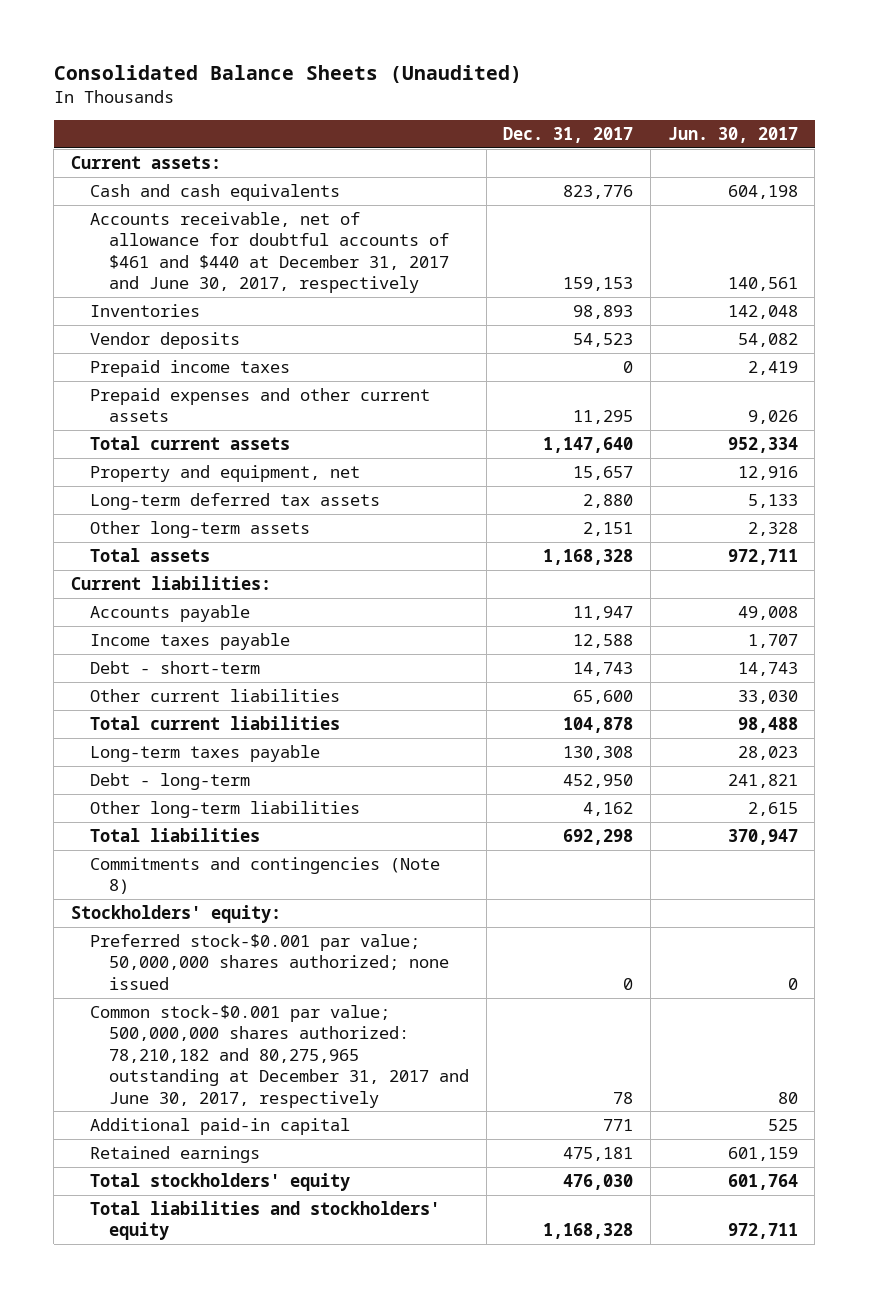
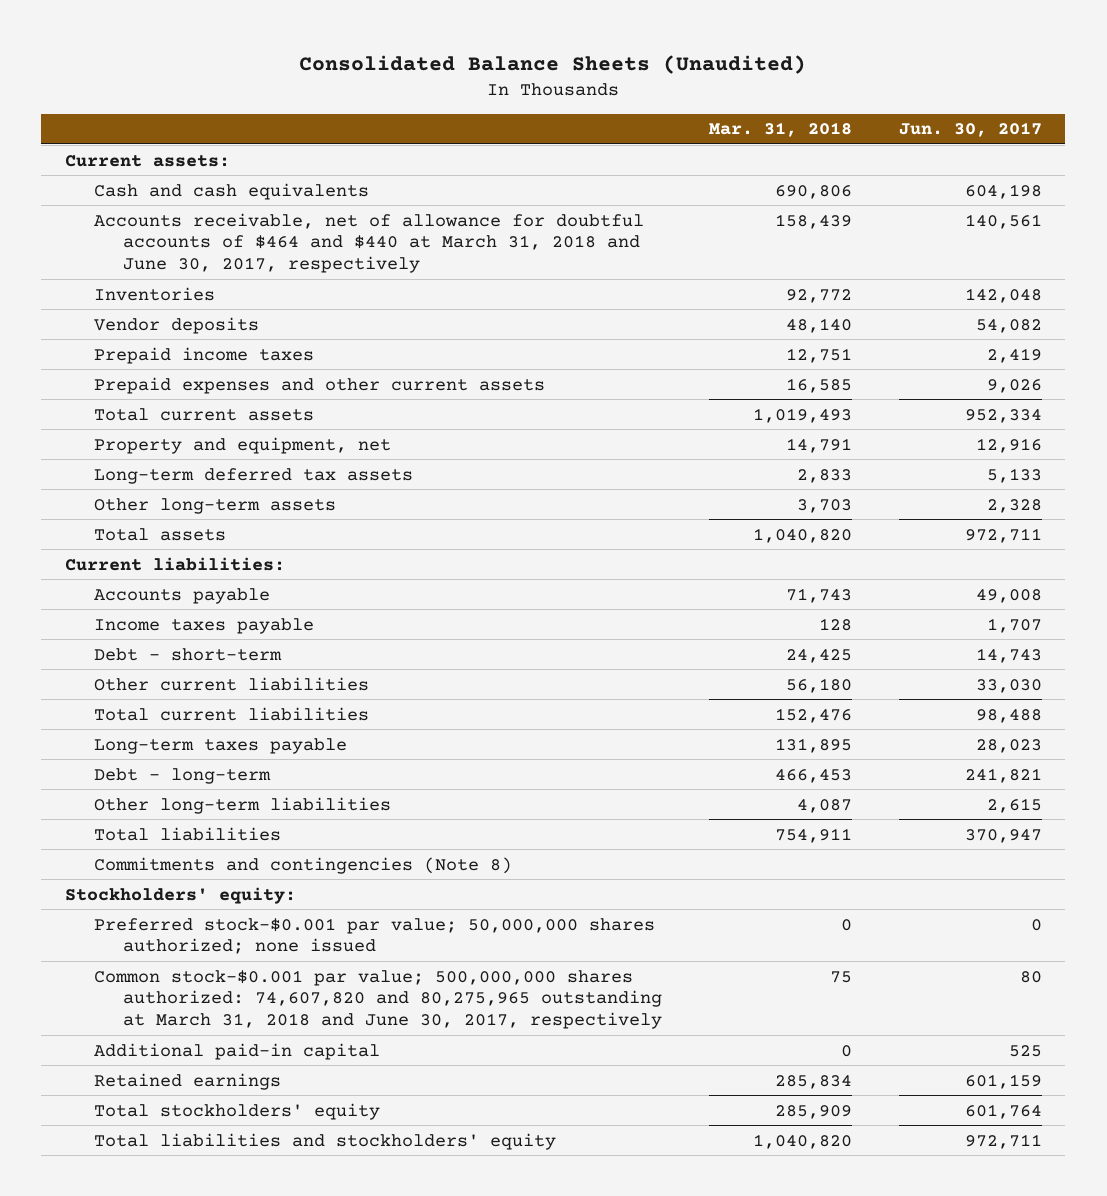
[503,126,634,143] Dec. 31, 2017 -> none
none -> [708,122,852,138] Mar. 31, 2018
[90,212,450,294] Accounts receivable, net of allowance for doubtful accounts of $461 and $440 at December 31, 2017 and June 30, 2017, respectively -> [93,212,644,274] Accounts receivable, net of allowance for doubtful accounts of $464 and $440 at March 31, 2018 and June 30, 2017, respectively
[90,1005,470,1108] Common stock-$0.001 par value; 500,000,000 shares authorized: 78,210,182 and 80,275,965 outstanding at December 31, 2017 and June 30, 2017, respectively -> [93,969,662,1030] Common stock-$0.001 par value; 500,000,000 shares authorized: 74,607,820 and 80,275,965 outstanding at March 31, 2018 and June 30, 2017, respectively

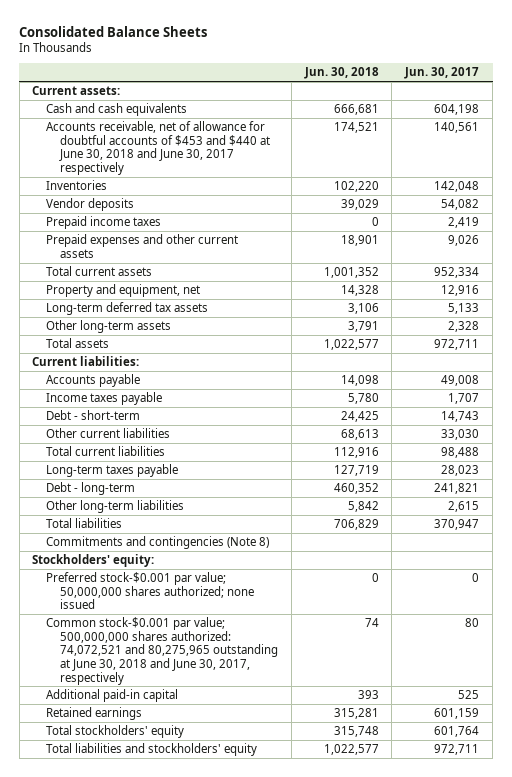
[299,55,807,75] Consolidated Balance Sheets (Unaudited) -> [19,25,208,37] Consolidated Balance Sheets
[708,122,852,138] Mar. 31, 2018 -> none
none -> [303,67,379,80] Jun. 30, 2018
[93,212,644,274] Accounts receivable, net of allowance for doubtful accounts of $464 and $440 at March 31, 2018 and June 30, 2017, respectively -> [46,121,270,175] Accounts receivable, net of allowance for doubtful accounts of $453 and $440 at June 30, 2018 and June 30, 2017 respectively
[93,969,662,1030] Common stock-$0.001 par value; 500,000,000 shares authorized: 74,607,820 and 80,275,965 outstanding at March 31, 2018 and June 30, 2017, respectively -> [46,617,278,685] Common stock-$0.001 par value; 500,000,000 shares authorized: 74,072,521 and 80,275,965 outstanding at June 30, 2018 and June 30, 2017, respectively

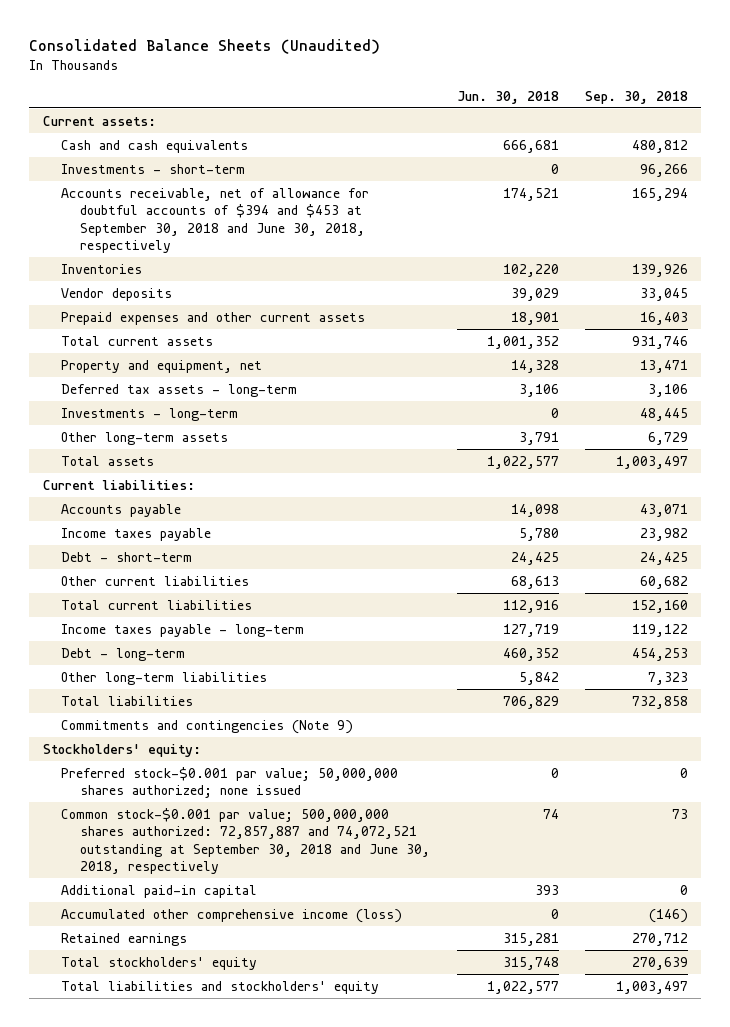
[19,25,208,37] Consolidated Balance Sheets -> [29,39,381,55] Consolidated Balance Sheets (Unaudited)
[404,67,480,80] Jun. 30, 2017 -> none
none -> [584,90,688,104] Sep. 30, 2018
none -> [61,163,246,174] Investments - short-term
[46,121,270,175] Accounts receivable, net of allowance for doubtful accounts of $453 and $440 at June 30, 2018 and June 30, 2017 respectively -> [61,187,370,254] Accounts receivable, net of allowance for doubtful accounts of $394 and $453 at September 30, 2018 and June 30, 2018, respectively
[46,216,162,230] Prepaid income taxes -> none
[46,302,209,316] Long-term deferred tax assets -> [61,383,298,397] Deferred tax assets - long-term
none -> [61,407,239,421] Investments - long-term
[46,464,179,478] Long-term taxes payable -> [61,623,305,637] Income taxes payable - long-term
[46,536,270,550] Commitments and contingencies (Note 8) -> [61,719,354,734] Commitments and contingencies (Note 9)
[46,617,278,685] Common stock-$0.001 par value; 500,000,000 shares authorized: 74,072,521 and 80,275,965 outstanding at June 30, 2018 and June 30, 2017, respectively -> [61,807,431,875] Common stock-$0.001 par value; 500,000,000 shares authorized: 72,857,887 and 74,072,521 outstanding at September 30, 2018 and June 30, 2018, respectively
none -> [61,908,403,923] Accumulated other comprehensive income (loss)

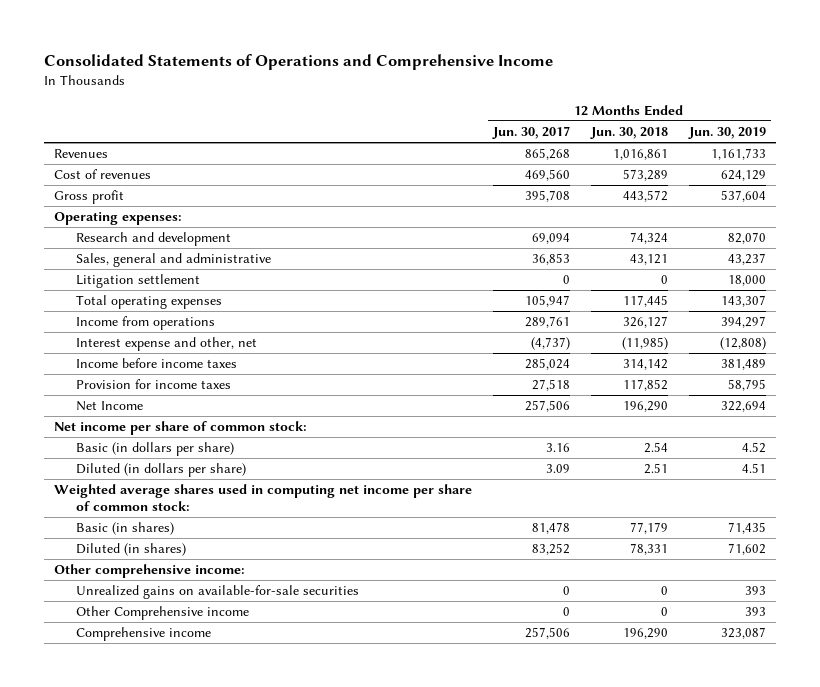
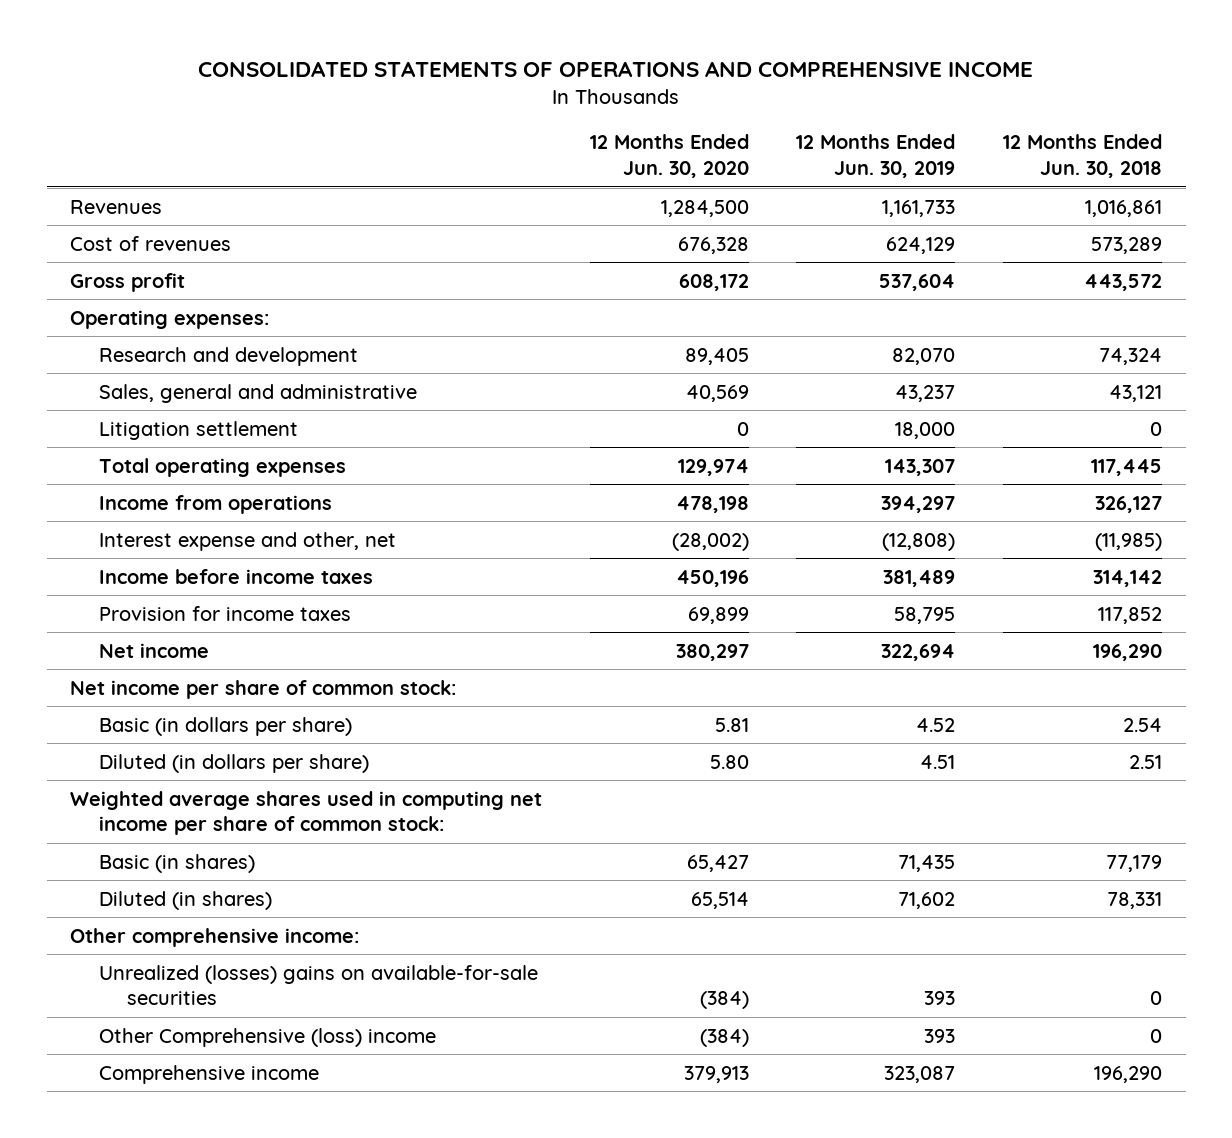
[43,54,553,71] Consolidated Statements of Operations and Comprehensive Income -> [198,61,1034,78] CONSOLIDATED STATEMENTS OF OPERATIONS AND COMPREHENSIVE INCOME
[492,126,571,140] Jun. 30, 2017 -> none
none -> [589,134,749,179] 12 Months Ended Jun. 30, 2020
[76,401,144,412] Net Income -> [98,642,209,658] Net income
[76,585,360,600] Unrealized gains on available-for-sale securities -> [98,964,538,1006] Unrealized (losses) gains on available-for-sale securities
[76,606,250,621] Other Comprehensive income -> [98,1027,436,1047] Other Comprehensive (loss) income

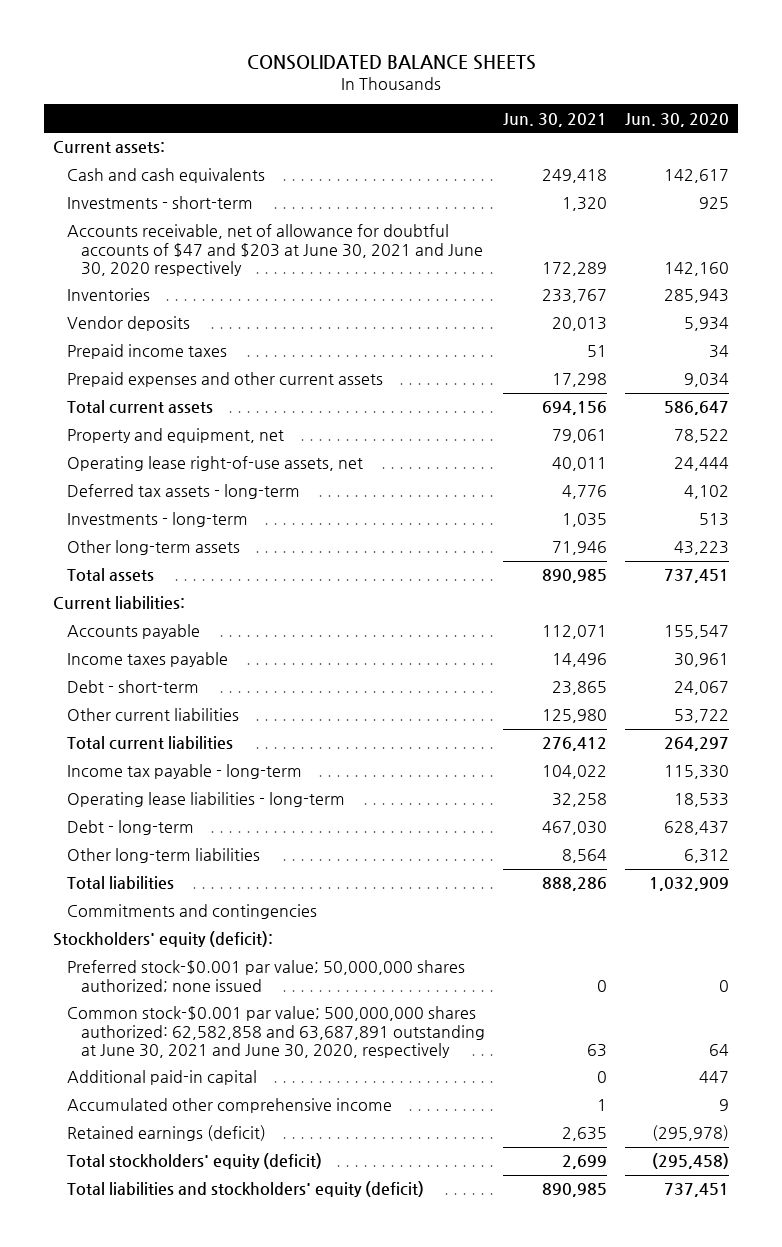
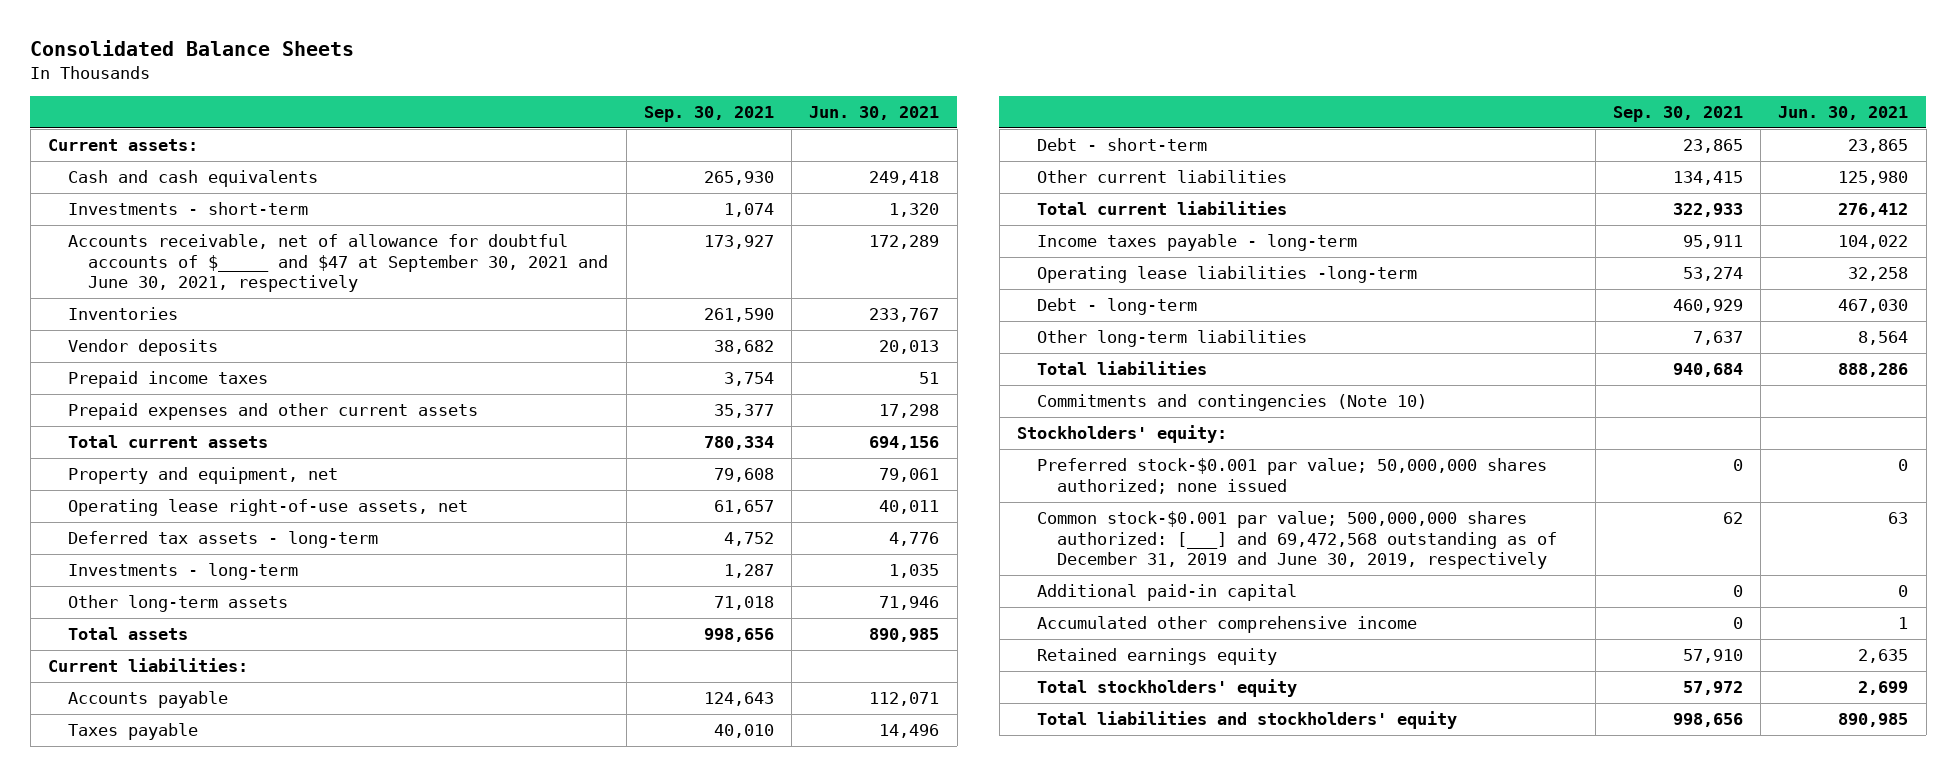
[246,55,536,71] CONSOLIDATED BALANCE SHEETS -> [30,40,355,57] Consolidated Balance Sheets
[624,112,729,127] Jun. 30, 2020 -> none
none -> [643,105,774,122] Sep. 30, 2021
[66,224,483,276] Accounts receivable, net of allowance for doubtful accounts of $47 and $203 at June 30, 2021 and June 30, 2020 respectively -> [68,234,609,293] Accounts receivable, net of allowance for doubtful accounts of $_____ and $47 at September 30, 2021 and June 30, 2021, respectively
[66,652,228,668] Income taxes payable -> [68,723,199,741] Taxes payable
[66,764,302,780] Income tax payable - long-term -> [1037,234,1358,252] Income taxes payable - long-term
[66,792,345,808] Operating lease liabilities - long-term -> [1037,266,1418,284] Operating lease liabilities -long-term
[66,904,317,920] Commitments and contingencies -> [1037,394,1428,412] Commitments and contingencies (Note 10)
[53,931,274,948] Stockholders' equity (deficit): -> [1016,425,1227,444] Stockholders' equity:
[66,1006,485,1058] Common stock-$0.001 par value; 500,000,000 shares authorized: 62,582,858 and 63,687,891 outstanding at June 30, 2021 and June 30, 2020, respectively -> [1037,511,1558,570] Common stock-$0.001 par value; 500,000,000 shares authorized: [___] and 69,472,568 outstanding as of December 31, 2019 and June 30, 2019, respectively
[66,1125,266,1142] Retained earnings (deficit) -> [1037,648,1278,666] Retained earnings equity
[66,1153,322,1170] Total stockholders' equity (deficit) -> [1037,679,1298,698] Total stockholders' equity
[66,1181,424,1198] Total liabilities and stockholders' equity (deficit) -> [1037,711,1458,730] Total liabilities and stockholders' equity

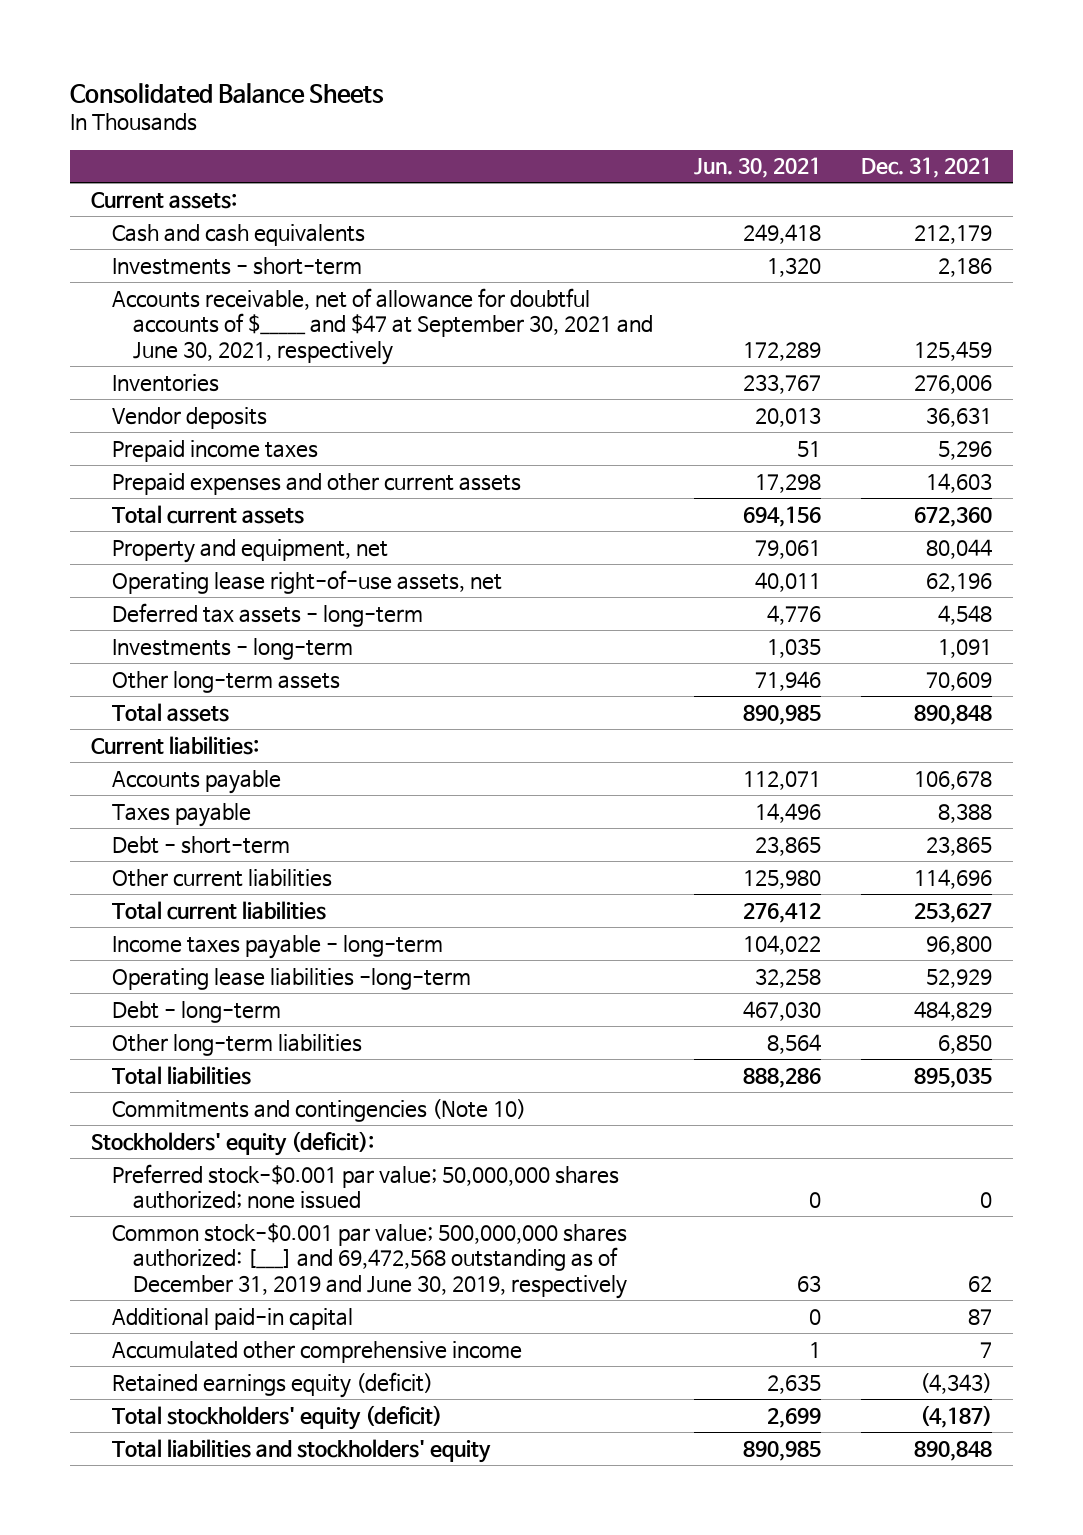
[643,105,774,122] Sep. 30, 2021 -> none
none -> [861,157,993,179] Dec. 31, 2021
[1016,425,1227,444] Stockholders' equity: -> [90,1130,374,1156] Stockholders' equity (deficit):
[1037,648,1278,666] Retained earnings equity -> [111,1371,433,1398] Retained earnings equity (deficit)
[1037,679,1298,698] Total stockholders' equity -> [111,1404,442,1430] Total stockholders' equity (deficit)

